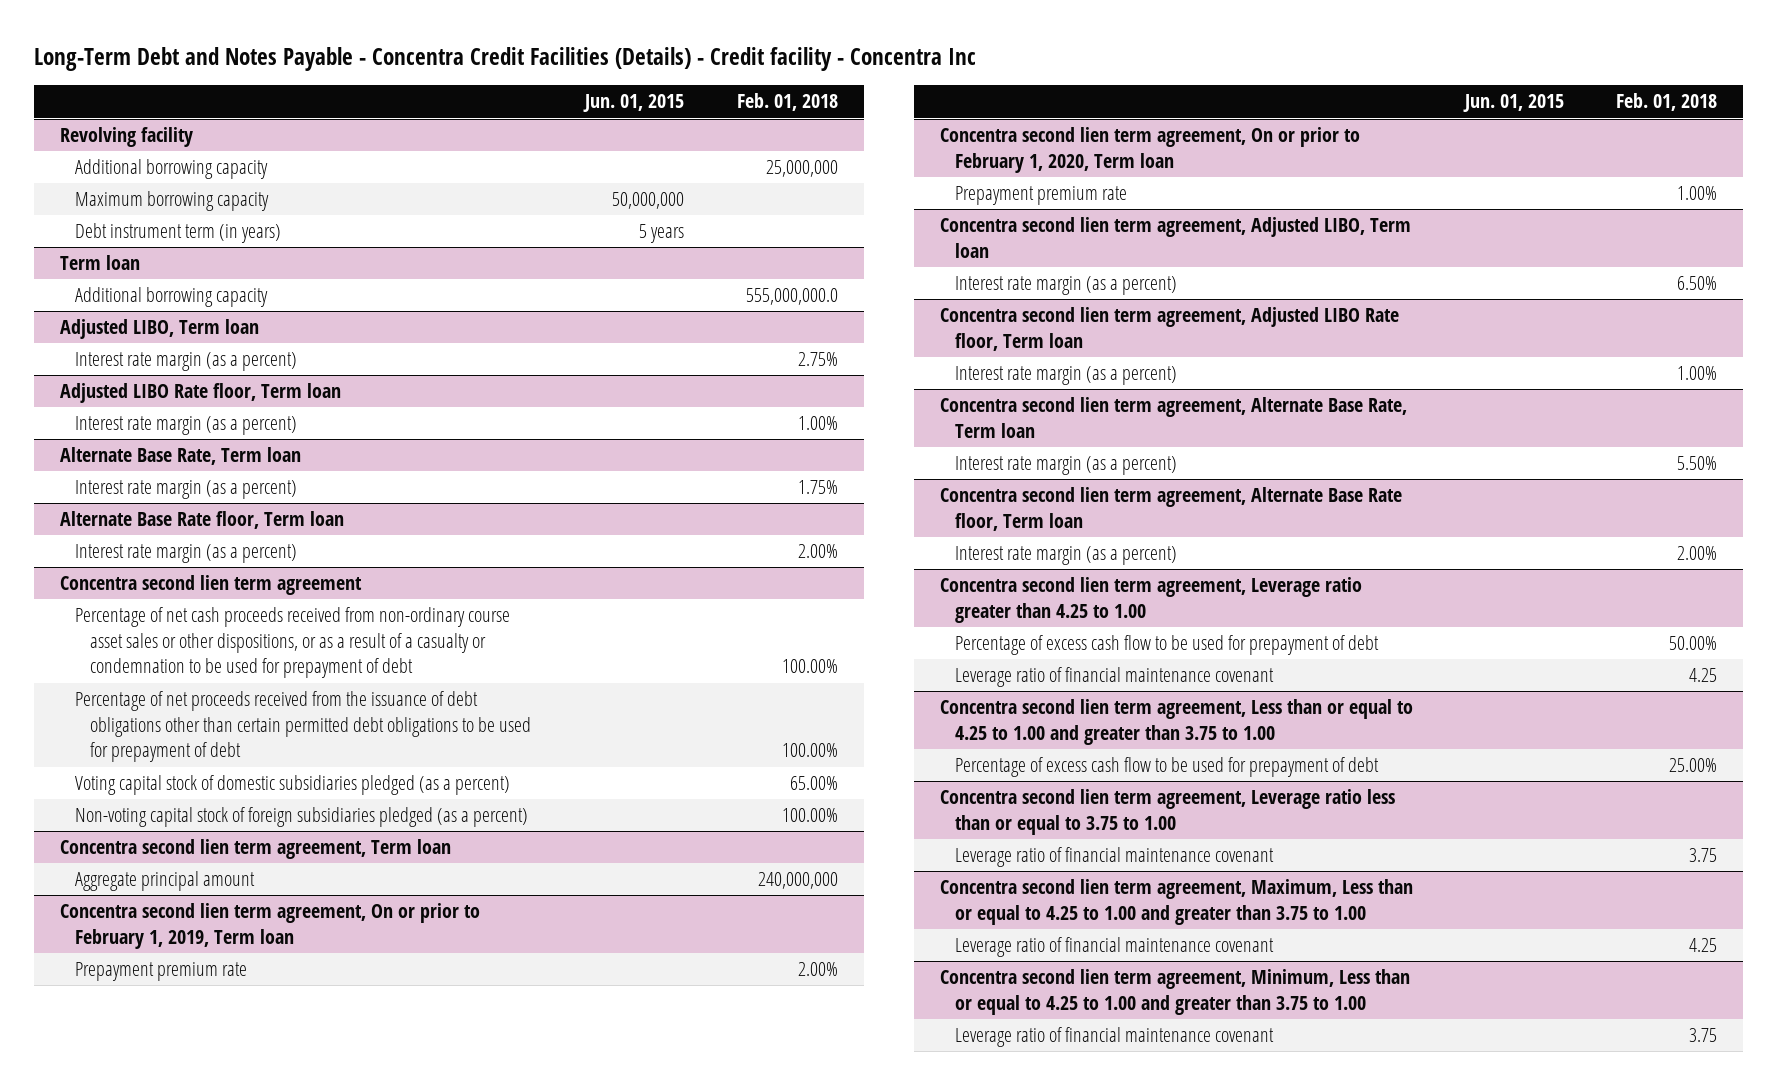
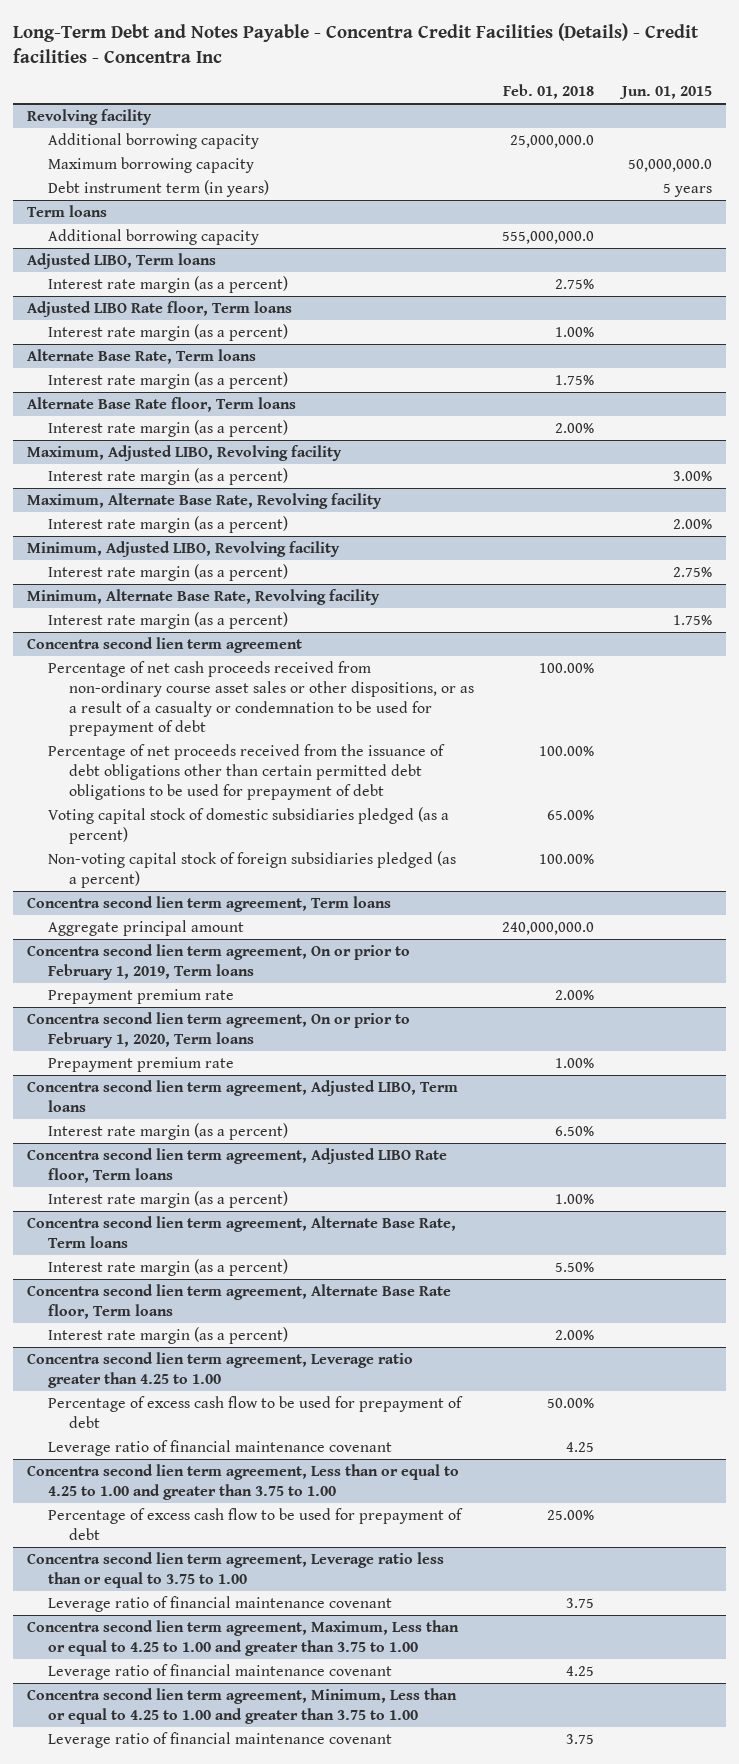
[34,47,977,72] Long-Term Debt and Notes Payable - Concentra Credit Facilities (Details) - Credit facility - Concentra Inc -> [13,23,700,63] Long-Term Debt and Notes Payable - Concentra Credit Facilities (Details) - Credit facilities - Concentra Inc
[765,160,838,178] 25,000,000 -> [510,135,595,149] 25,000,000.0
[612,192,685,210] 50,000,000 -> [627,159,712,173] 50,000,000.0
[60,255,141,271] Term loan -> [27,205,108,218] Term loans
[60,319,260,340] Adjusted LIBO, Term loan -> [27,253,217,270] Adjusted LIBO, Term loans
[60,383,342,404] Adjusted LIBO Rate floor, Term loan -> [27,301,293,318] Adjusted LIBO Rate floor, Term loans
[60,447,302,466] Alternate Base Rate, Term loan -> [27,349,257,365] Alternate Base Rate, Term loans
[60,511,345,530] Alternate Base Rate floor, Term loan -> [27,397,297,413] Alternate Base Rate floor, Term loans
none -> [27,445,343,462] Maximum, Adjusted LIBO, Revolving facility
none -> [48,468,289,486] Interest rate margin (as a percent)
none -> [27,493,383,510] Maximum, Alternate Base Rate, Revolving facility
none -> [48,516,289,534] Interest rate margin (as a percent)
none -> [27,541,341,558] Minimum, Adjusted LIBO, Revolving facility
none -> [48,564,289,582] Interest rate margin (as a percent)
none -> [27,589,381,606] Minimum, Alternate Base Rate, Revolving facility
none -> [48,612,289,630] Interest rate margin (as a percent)
[60,839,452,860] Concentra second lien term agreement, Term loan -> [27,896,392,913] Concentra second lien term agreement, Term loans
[757,872,838,890] 240,000,000 -> [502,922,595,936] 240,000,000.0
[60,903,481,949] Concentra second lien term agreement, On or prior to February 1, 2019, Term loan -> [27,944,411,980] Concentra second lien term agreement, On or prior to February 1, 2019, Term loans
[939,127,1360,173] Concentra second lien term agreement, On or prior to February 1, 2020, Term loan -> [27,1012,411,1048] Concentra second lien term agreement, On or prior to February 1, 2020, Term loans
[939,217,1411,258] Concentra second lien term agreement, Adjusted LIBO, Term loan -> [27,1080,459,1112] Concentra second lien term agreement, Adjusted LIBO, Term loans
[939,307,1399,351] Concentra second lien term agreement, Adjusted LIBO Rate floor, Term loan -> [27,1148,448,1183] Concentra second lien term agreement, Adjusted LIBO Rate floor, Term loans
[939,397,1407,438] Concentra second lien term agreement, Alternate Base Rate, Term loan -> [27,1216,457,1248] Concentra second lien term agreement, Alternate Base Rate, Term loans
[939,487,1402,531] Concentra second lien term agreement, Alternate Base Rate floor, Term loan -> [27,1284,452,1319] Concentra second lien term agreement, Alternate Base Rate floor, Term loans

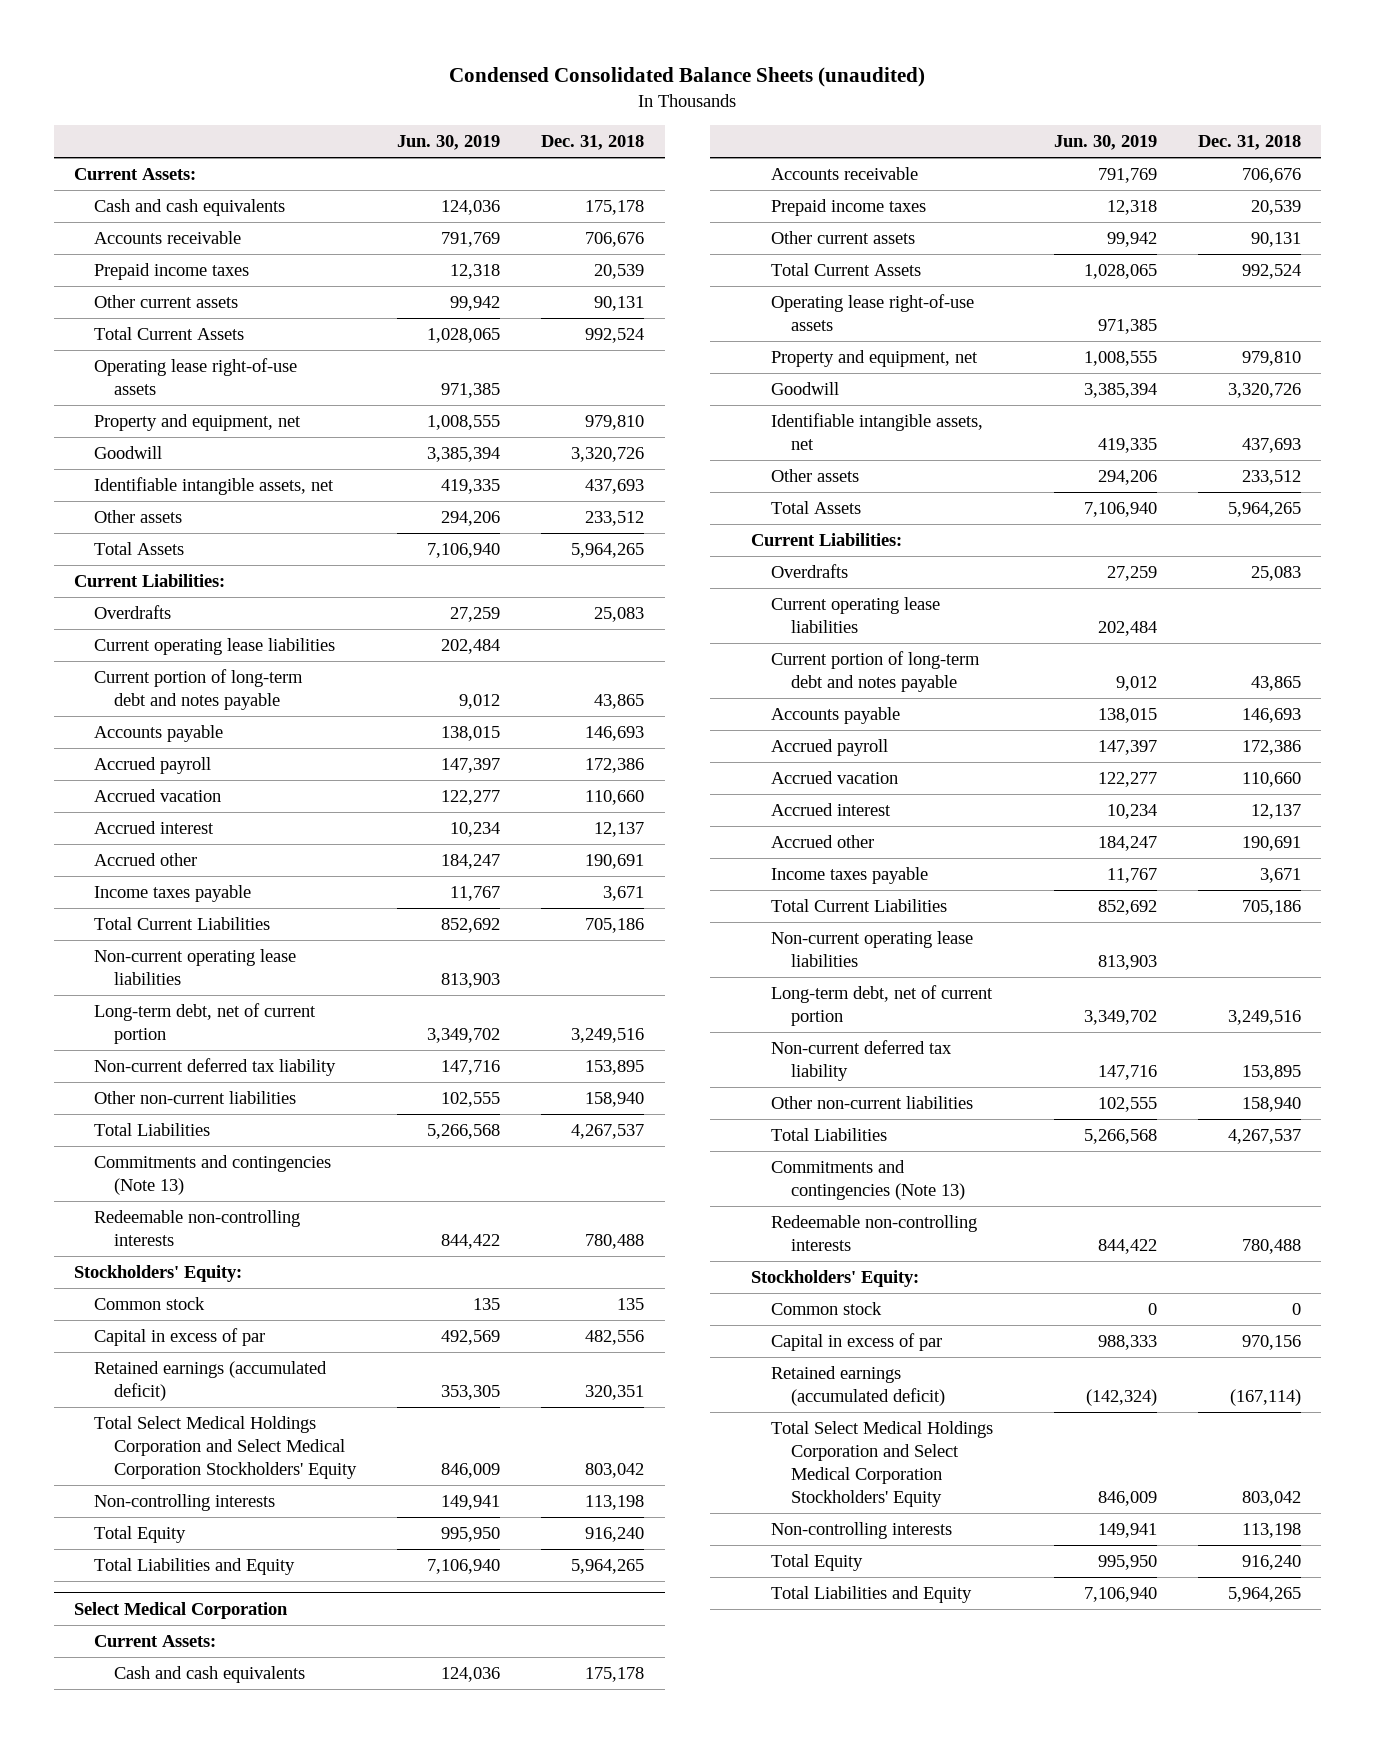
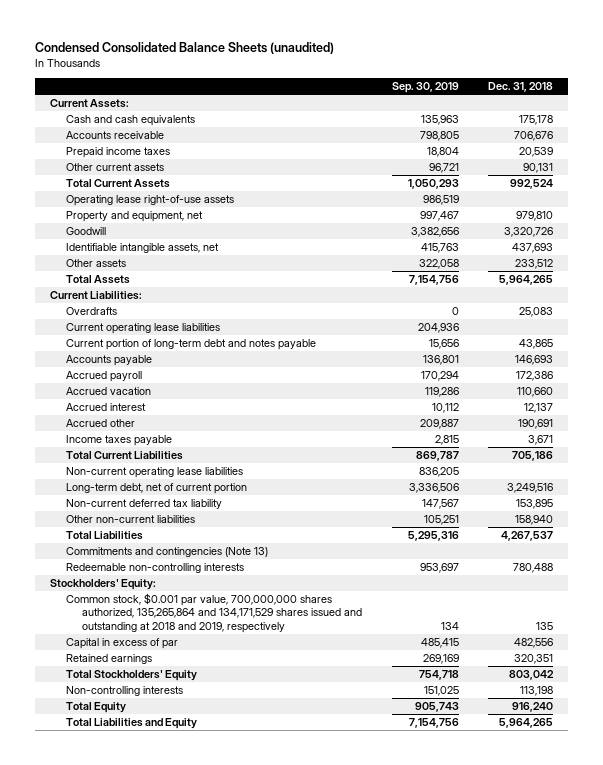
[397,134,501,150] Jun. 30, 2019 -> none
none -> [391,81,459,93] Sep. 30, 2019
[94,1297,206,1311] Common stock -> [65,593,363,633] Common stock, $0.001 par value, 700,000,000 shares authorized, 135,265,864 and 134,171,529 shares issued and outstanding at 2018 and 2019, respectively
[94,1494,276,1512] Non-controlling interests -> none
[94,1526,187,1544] Total Equity -> none
[94,1558,296,1576] Total Liabilities and Equity -> none
[74,1601,289,1619] Select Medical Corporation -> none
[94,1635,217,1648] Current Assets: -> none
[114,1666,306,1684] Cash and cash equivalents -> none
[770,167,918,181] Accounts receivable -> none
[770,199,926,217] Prepaid income taxes -> none
[770,231,915,245] Other current assets -> none
[770,263,921,277] Total Current Assets -> none
[770,294,974,332] Operating lease right-of-use assets -> none
[770,350,978,368] Property and equipment, net -> none
[770,382,839,396] Goodwill -> none
[770,413,983,451] Identifiable intangible assets, net -> none
[770,469,859,483] Other assets -> none
[770,501,861,515] Total Assets -> none
[750,533,902,547] Current Liabilities: -> none
[770,564,848,579] Overdrafts -> none
[770,597,940,634] Current operating lease liabilities -> none
[770,651,980,693] Current portion of long-term debt and notes payable -> none
[770,707,900,725] Accounts payable -> none
[770,739,888,757] Accrued payroll -> none
[770,771,898,785] Accrued vacation -> none
[770,803,891,817] Accrued interest -> none
[770,835,874,849] Accrued other -> none
[770,867,928,885] Income taxes payable -> none
[770,899,947,913] Total Current Liabilities -> none
[770,931,973,968] Non-current operating lease liabilities -> none
[770,985,993,1027] Long-term debt, net of current portion -> none
[770,1040,952,1082] Non-current deferred tax liability -> none
[770,1096,973,1110] Other non-current liabilities -> none
[770,1128,887,1142] Total Liabilities -> none
[770,1160,965,1201] Commitments and contingencies (Note 13) -> none
[770,1215,977,1252] Redeemable non-controlling interests -> none
[750,1270,919,1288] Stockholders' Equity: -> none
[770,1302,882,1316] Common stock -> none
[770,1333,942,1352] Capital in excess of par -> none
[770,1366,945,1407] Retained earnings (accumulated deficit) -> none
[770,1421,993,1507] Total Select Medical Holdings Corporation and Select Medical Corporation Stockholders' Equity -> none
[94,1361,328,1402] Retained earnings (accumulated deficit) -> [65,654,152,665] Retained earnings
[94,1416,358,1479] Total Select Medical Holdings Corporation and Select Medical Corporation Stockholders' Equity -> [65,670,197,682] Total Stockholders' Equity

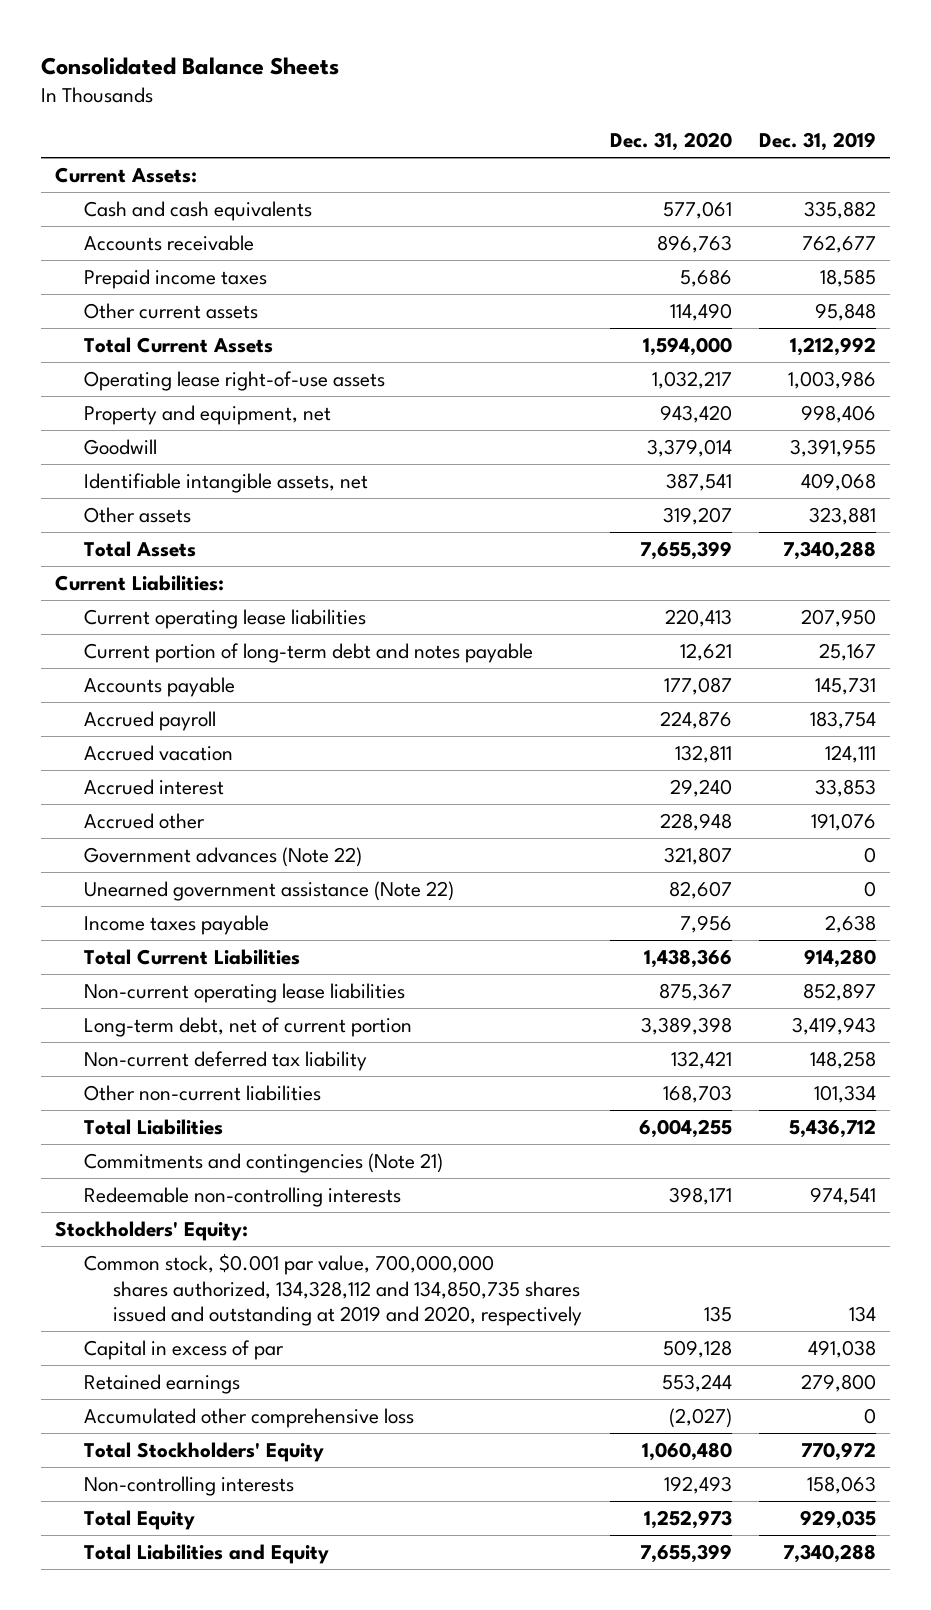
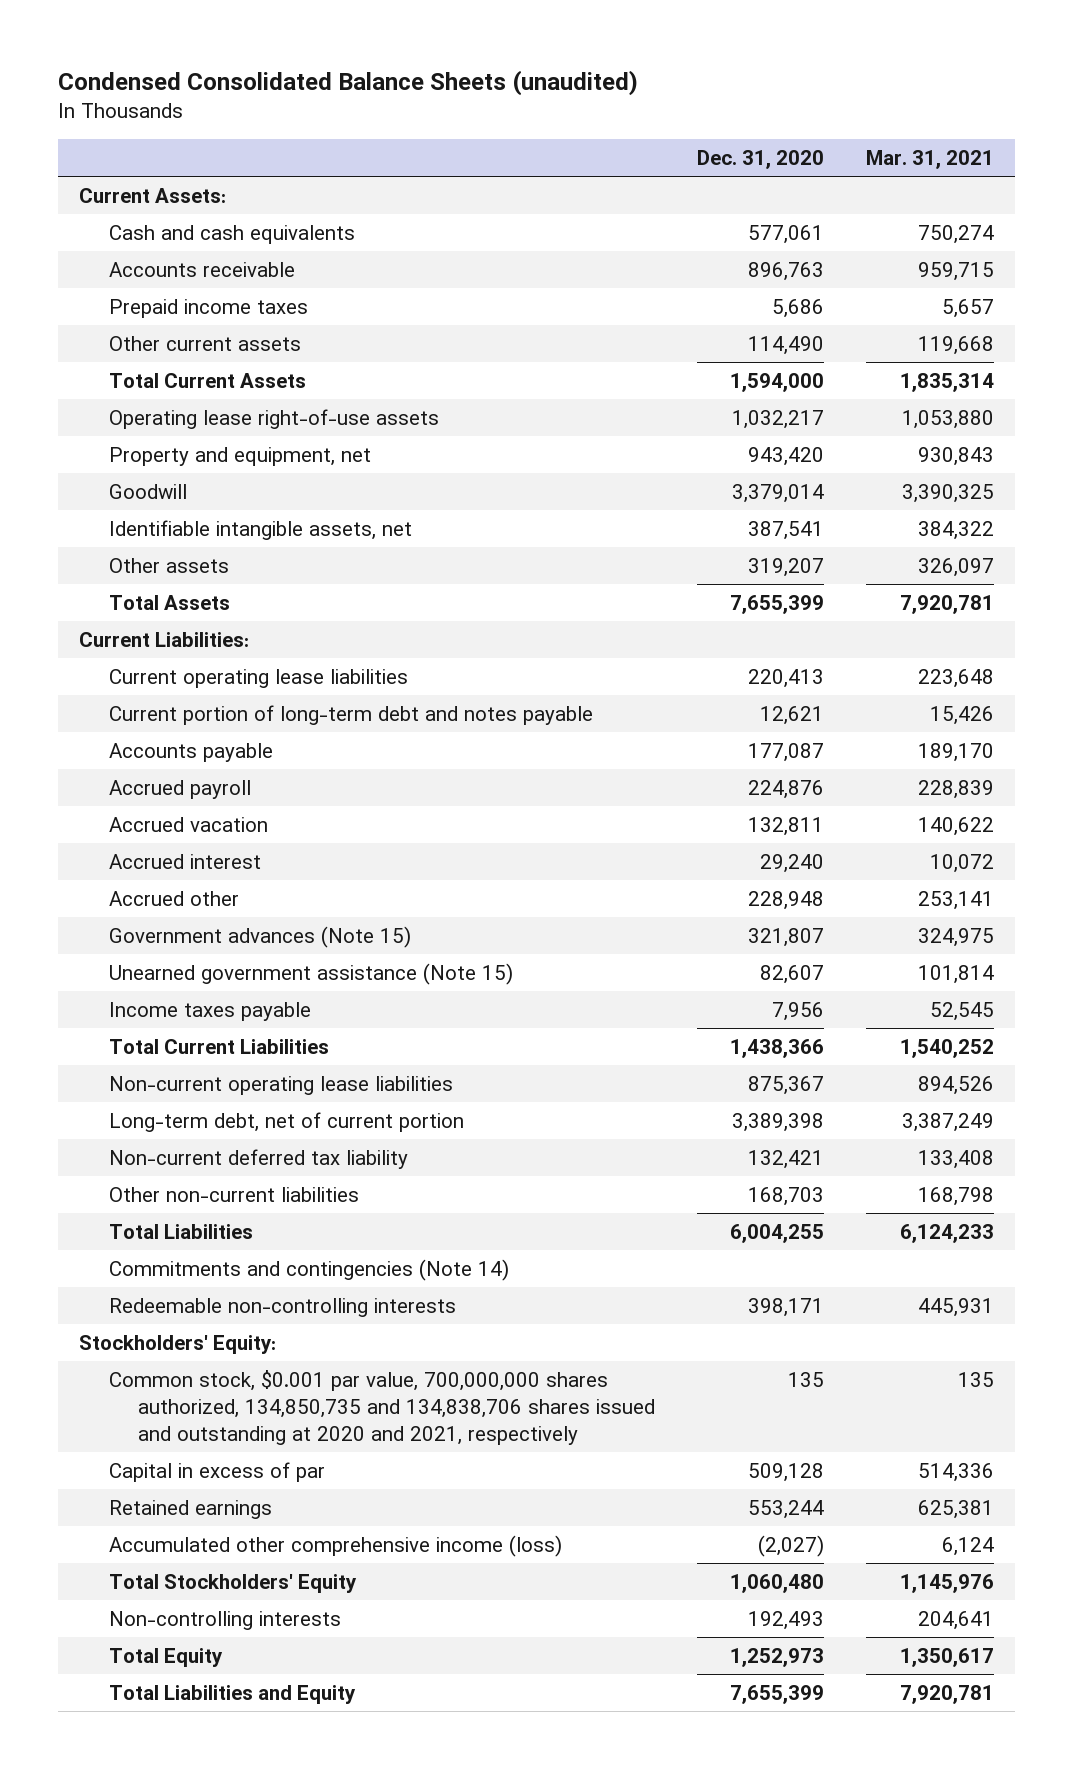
[41,56,340,75] Consolidated Balance Sheets -> [58,70,639,97] Condensed Consolidated Balance Sheets (unaudited)
[758,132,876,152] Dec. 31, 2019 -> none
none -> [866,150,995,170] Mar. 31, 2021
[83,847,362,868] Government advances (Note 22) -> [108,925,411,948] Government advances (Note 15)
[83,881,454,902] Unearned government assistance (Note 22) -> [108,962,513,985] Unearned government assistance (Note 15)
[83,1153,443,1174] Commitments and contingencies (Note 21) -> [108,1258,509,1281] Commitments and contingencies (Note 14)
[83,1253,583,1327] Common stock, $0.001 par value, 700,000,000 shares authorized, 134,328,112 and 134,850,735 shares issued and outstanding at 2019 and 2020, respectively -> [108,1369,656,1445] Common stock, $0.001 par value, 700,000,000 shares authorized, 134,850,735 and 134,838,706 shares issued and outstanding at 2020 and 2021, respectively
[83,1408,414,1429] Accumulated other comprehensive loss -> [108,1534,562,1557] Accumulated other comprehensive income (loss)

